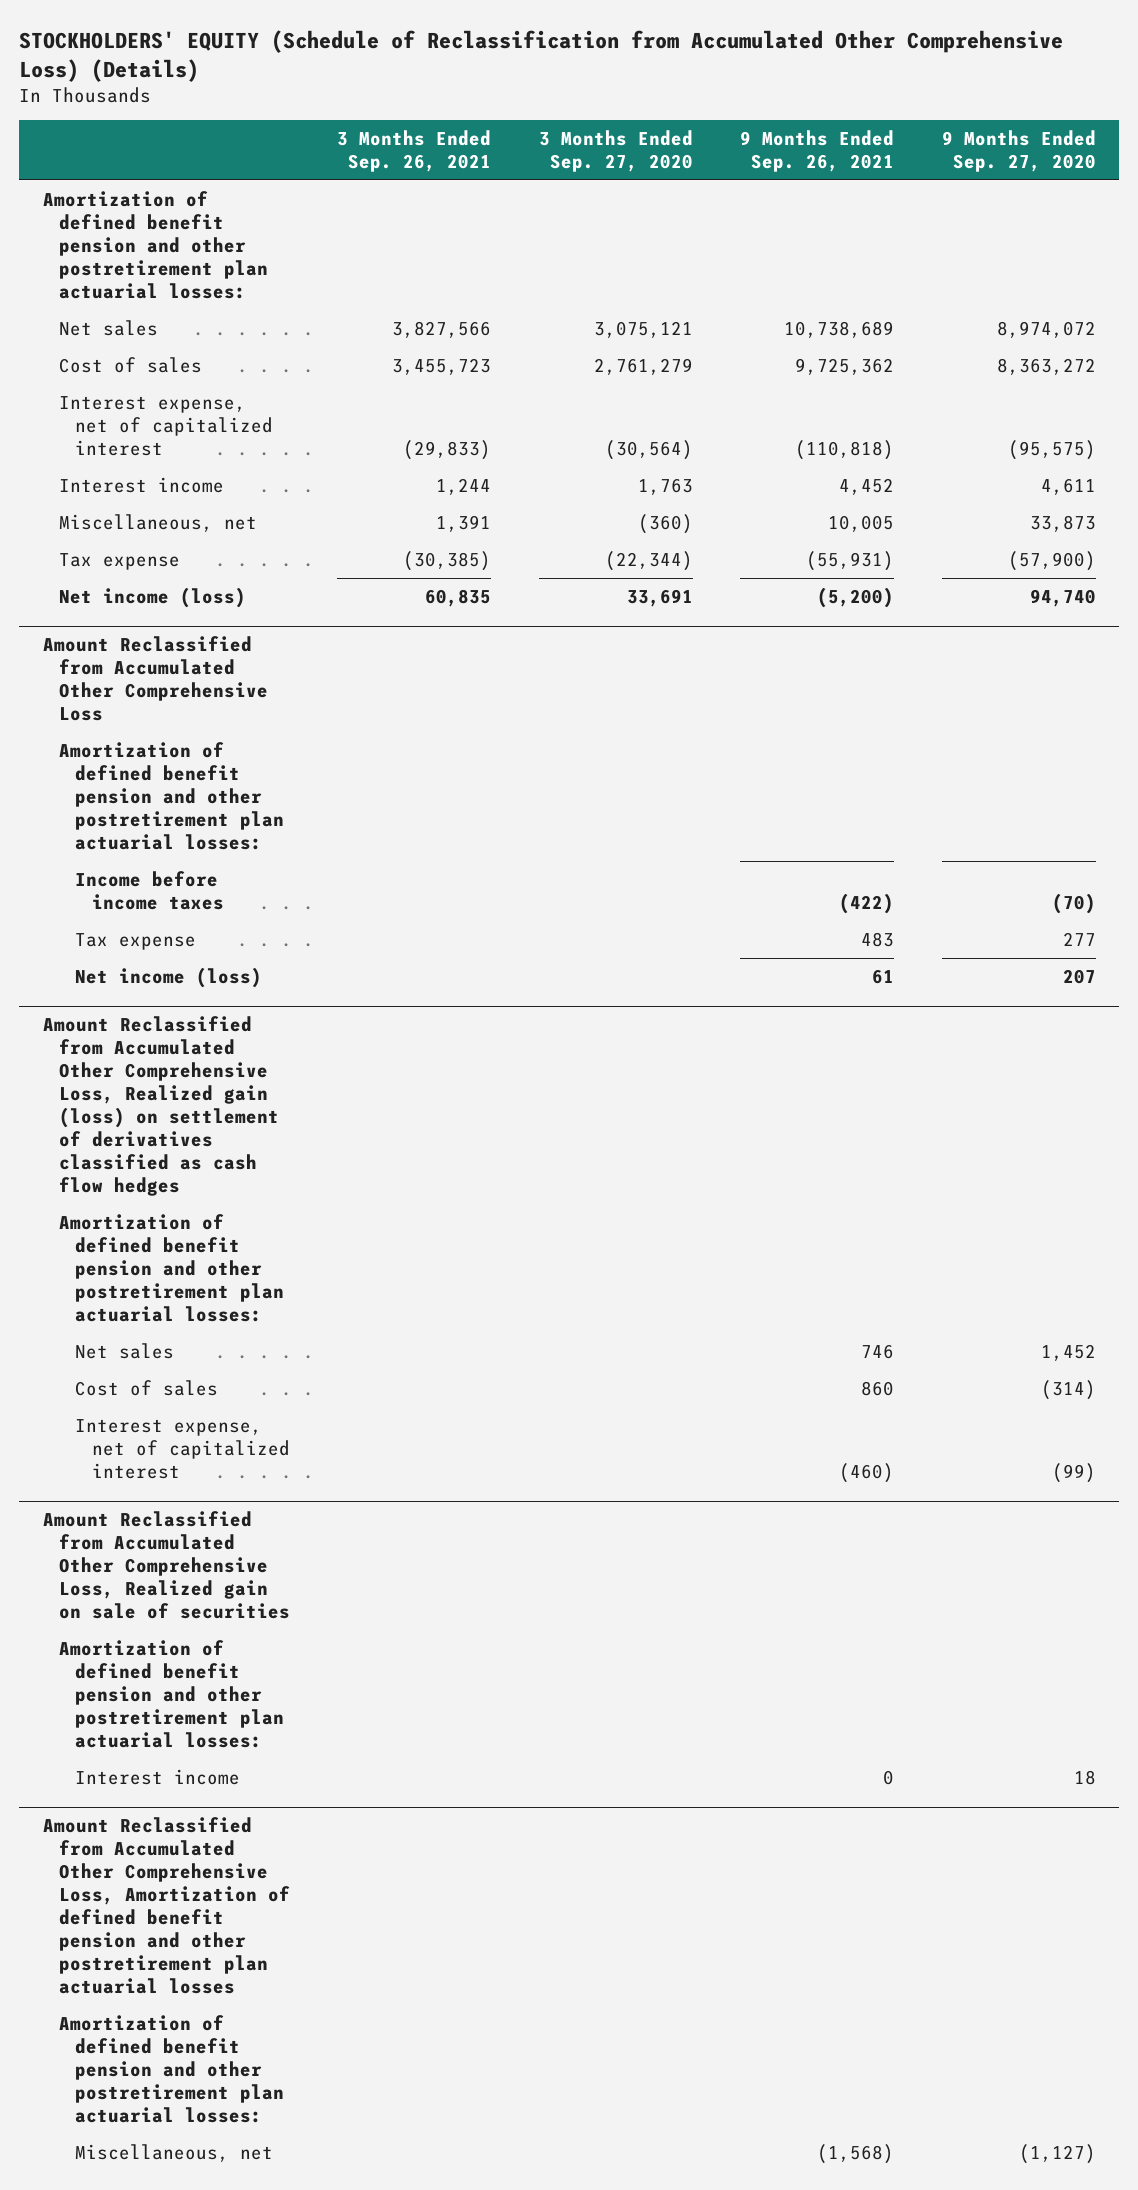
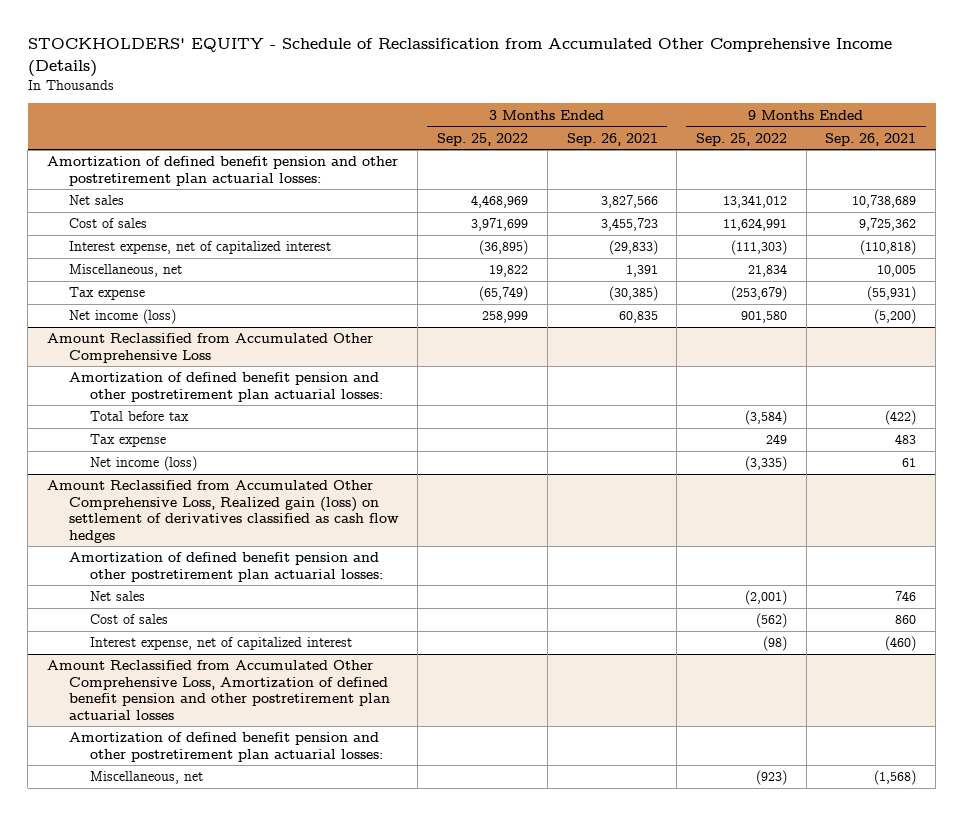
[18,29,1063,82] STOCKHOLDERS' EQUITY (Schedule of Reclassification from Accumulated Other Comprehensive Loss) (Details) -> [27,38,892,77] STOCKHOLDERS' EQUITY - Schedule of Reclassification from Accumulated Other Comprehensive Income (Details)
[538,130,693,173] 3 Months Ended Sep. 27, 2020 -> none
[941,130,1096,173] 9 Months Ended Sep. 27, 2020 -> none
none -> [437,132,529,146] Sep. 25, 2022
none -> [695,132,787,146] Sep. 25, 2022
[59,476,225,493] Interest income -> none
[75,870,224,910] Income before income taxes -> [90,411,190,422] Total before tax
[42,1511,291,1620] Amount Reclassified from Accumulated Other Comprehensive Loss, Realized gain on sale of securities -> none
[59,1639,285,1748] Amortization of defined benefit pension and other postretirement plan actuarial losses: -> none
[75,1768,241,1785] Interest income -> none

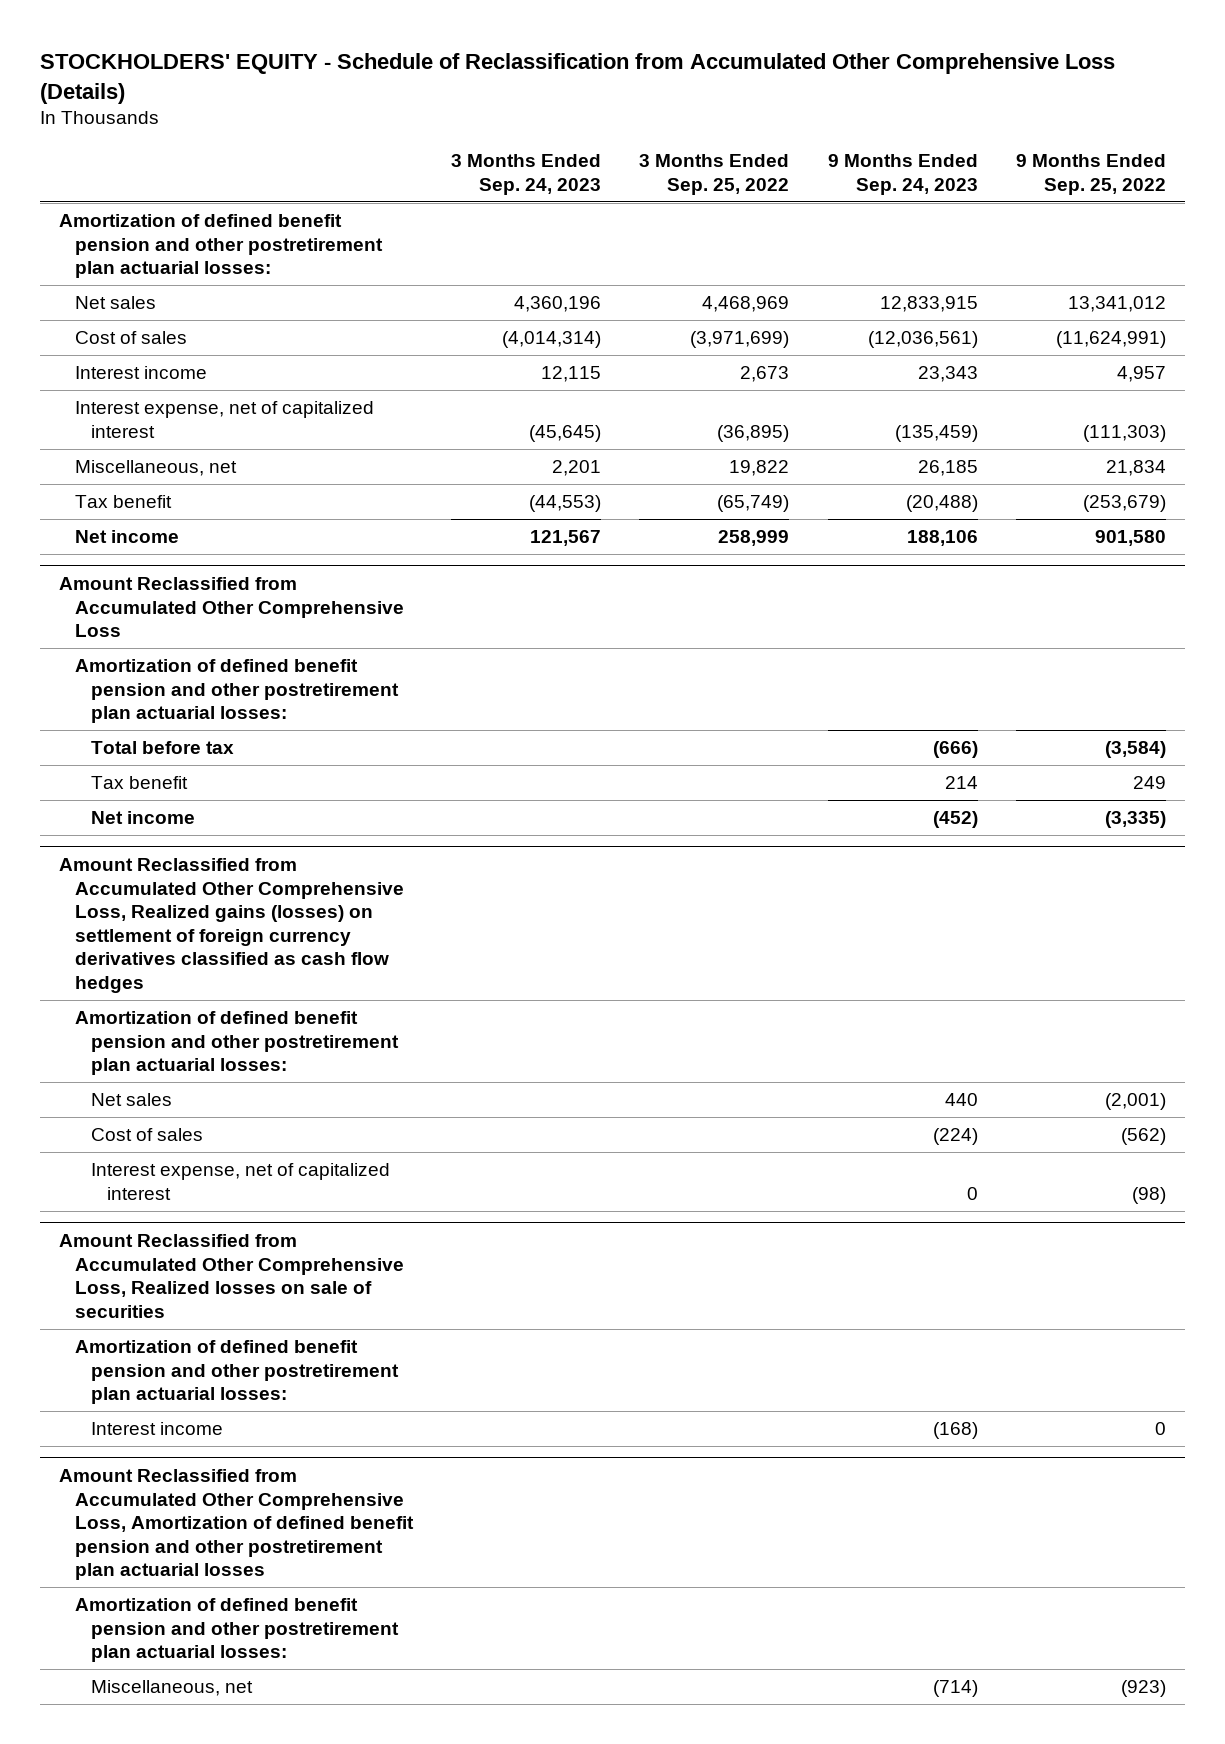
[27,38,892,77] STOCKHOLDERS' EQUITY - Schedule of Reclassification from Accumulated Other Comprehensive Income (Details) -> [39,53,1115,104] STOCKHOLDERS' EQUITY - Schedule of Reclassification from Accumulated Other Comprehensive Loss (Details)
[566,132,658,146] Sep. 26, 2021 -> none
[825,132,917,146] Sep. 26, 2021 -> none
none -> [451,154,602,195] 3 Months Ended Sep. 24, 2023
none -> [827,154,978,195] 9 Months Ended Sep. 24, 2023
[471,218,529,232] 3,971,699 -> [690,331,790,349] (3,971,699)
[722,218,787,232] 11,624,991 -> [1055,331,1166,349] (11,624,991)
none -> [74,366,207,380] Interest income
[68,287,145,301] Tax expense -> [74,495,172,509] Tax benefit
[68,309,176,325] Net income (loss) -> [74,530,179,544] Net income
[90,434,167,448] Tax expense -> [91,776,189,790] Tax benefit
[90,456,198,472] Net income (loss) -> [91,811,196,825] Net income
[47,480,399,543] Amount Reclassified from Accumulated Other Comprehensive Loss, Realized gain (loss) on settlement of derivatives classified as cash flow hedges -> [58,857,404,993] Amount Reclassified from Accumulated Other Comprehensive Loss, Realized gains (losses) on settlement of foreign currency derivatives classified as cash flow hedges
none -> [58,1233,404,1318] Amount Reclassified from Accumulated Other Comprehensive Loss, Realized losses on sale of securities
none -> [74,1340,400,1405] Amortization of defined benefit pension and other postretirement plan actuarial losses:
none -> [91,1422,224,1436] Interest income

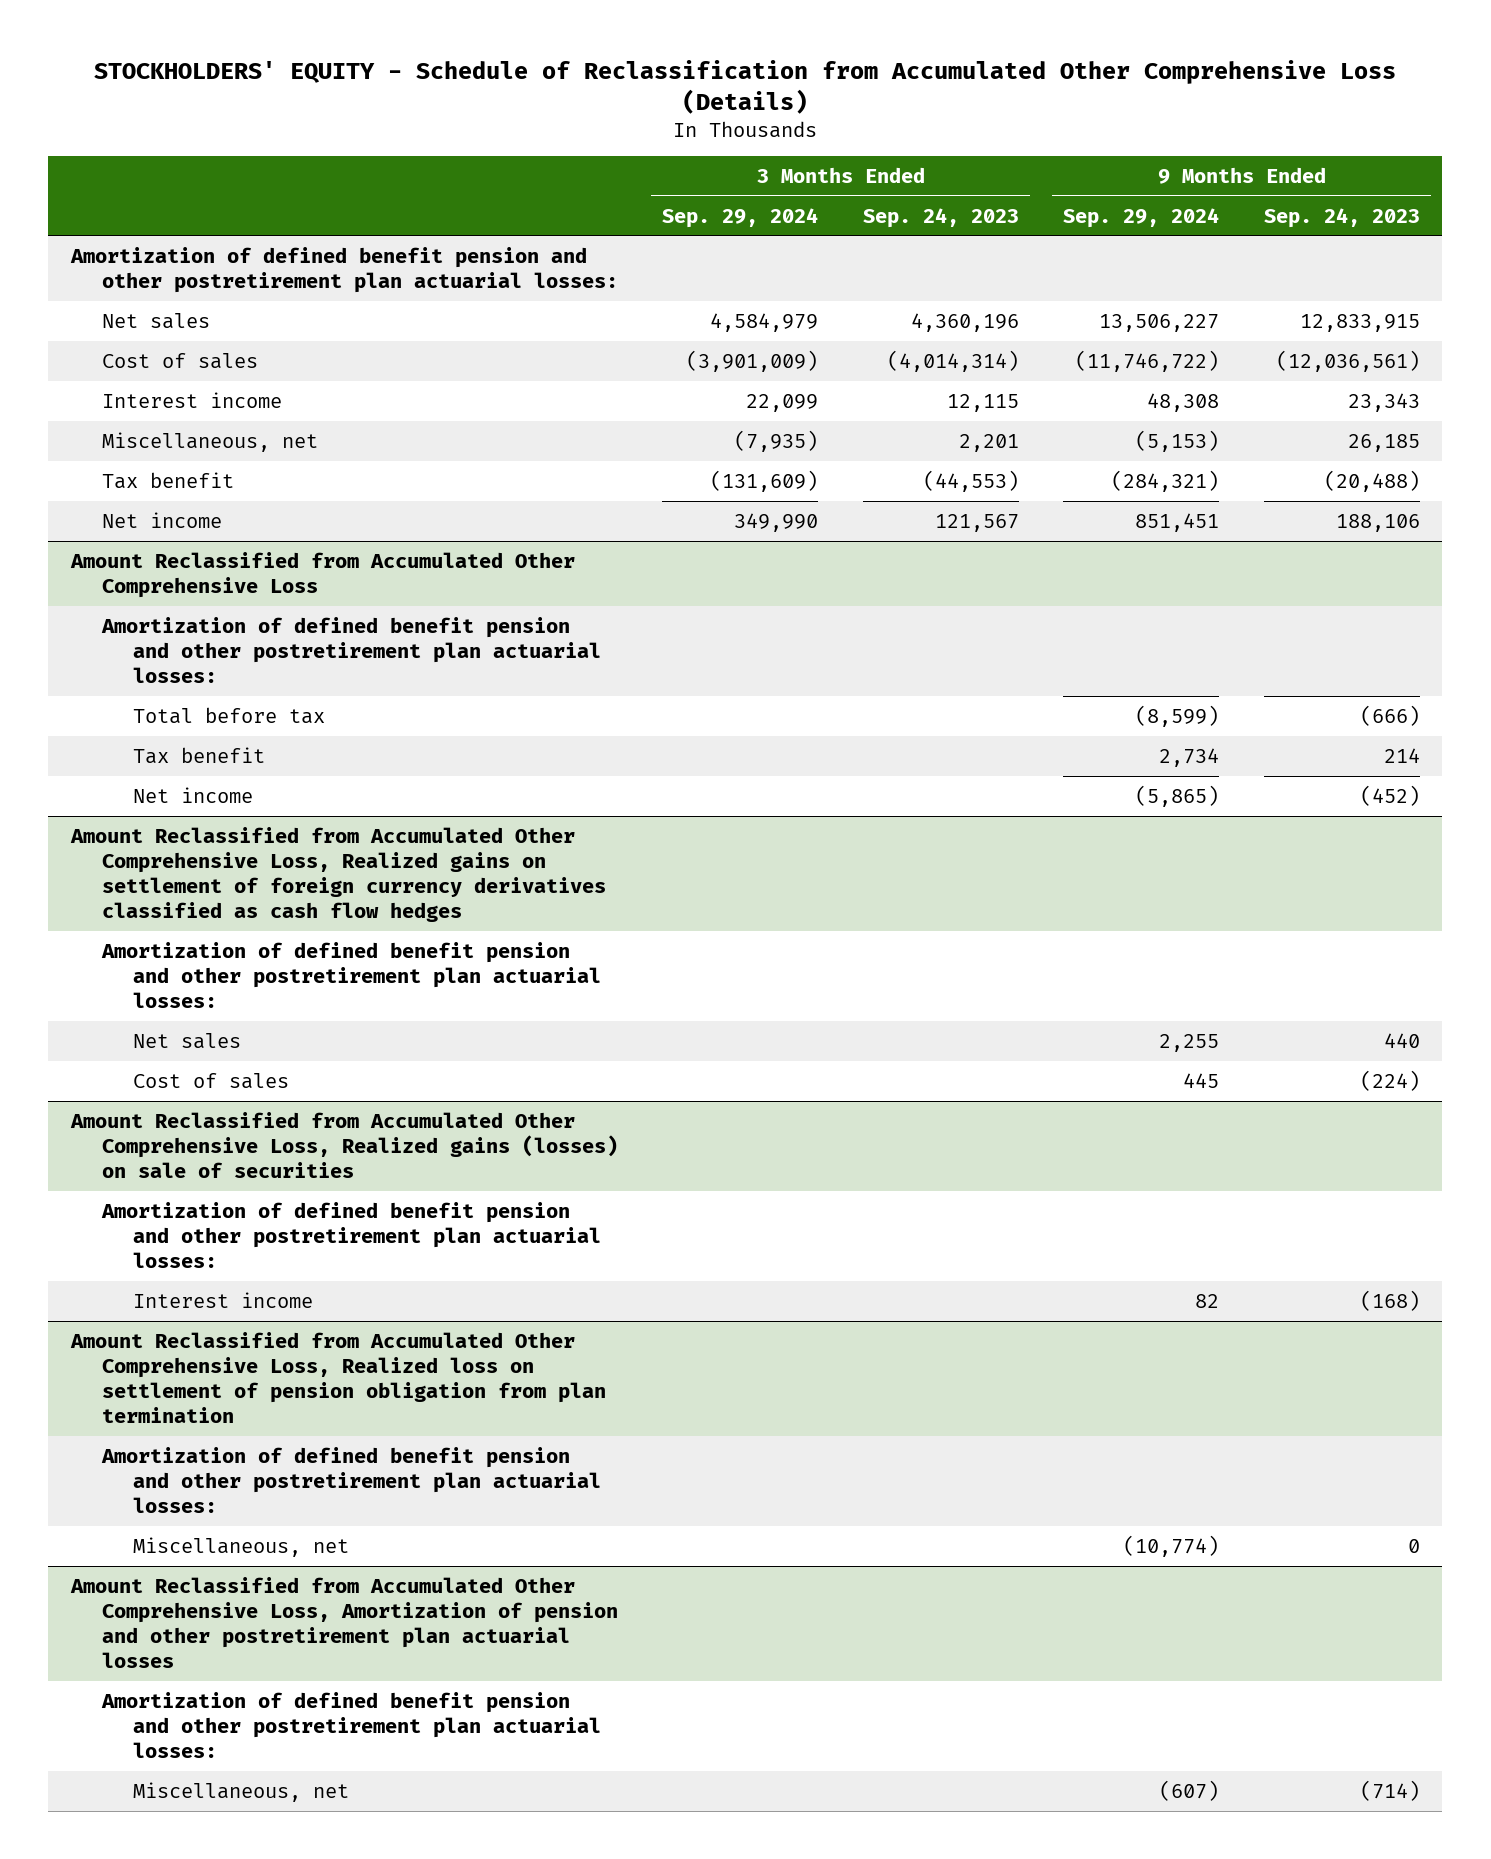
[639,154,790,195] 3 Months Ended Sep. 25, 2022 -> none
[1015,154,1166,195] 9 Months Ended Sep. 25, 2022 -> none
none -> [662,207,819,228] Sep. 29, 2024
none -> [1063,207,1220,228] Sep. 29, 2024
[74,401,374,438] Interest expense, net of capitalized interest -> none
[58,857,404,993] Amount Reclassified from Accumulated Other Comprehensive Loss, Realized gains (losses) on settlement of foreign currency derivatives classified as cash flow hedges -> [69,826,606,923] Amount Reclassified from Accumulated Other Comprehensive Loss, Realized gains on settlement of foreign currency derivatives classified as cash flow hedges
[91,1163,391,1200] Interest expense, net of capitalized interest -> none
[58,1233,404,1318] Amount Reclassified from Accumulated Other Comprehensive Loss, Realized losses on sale of securities -> [69,1111,618,1179] Amount Reclassified from Accumulated Other Comprehensive Loss, Realized gains (losses) on sale of securities
[58,1468,414,1581] Amount Reclassified from Accumulated Other Comprehensive Loss, Amortization of defined benefit pension and other postretirement plan actuarial losses -> none
none -> [69,1331,606,1424] Amount Reclassified from Accumulated Other Comprehensive Loss, Realized loss on settlement of pension obligation from plan termination
none -> [132,1536,349,1557] Miscellaneous, net
none -> [69,1576,618,1669] Amount Reclassified from Accumulated Other Comprehensive Loss, Amortization of pension and other postretirement plan actuarial losses
none -> [100,1691,601,1759] Amortization of defined benefit pension and other postretirement plan actuarial losses:

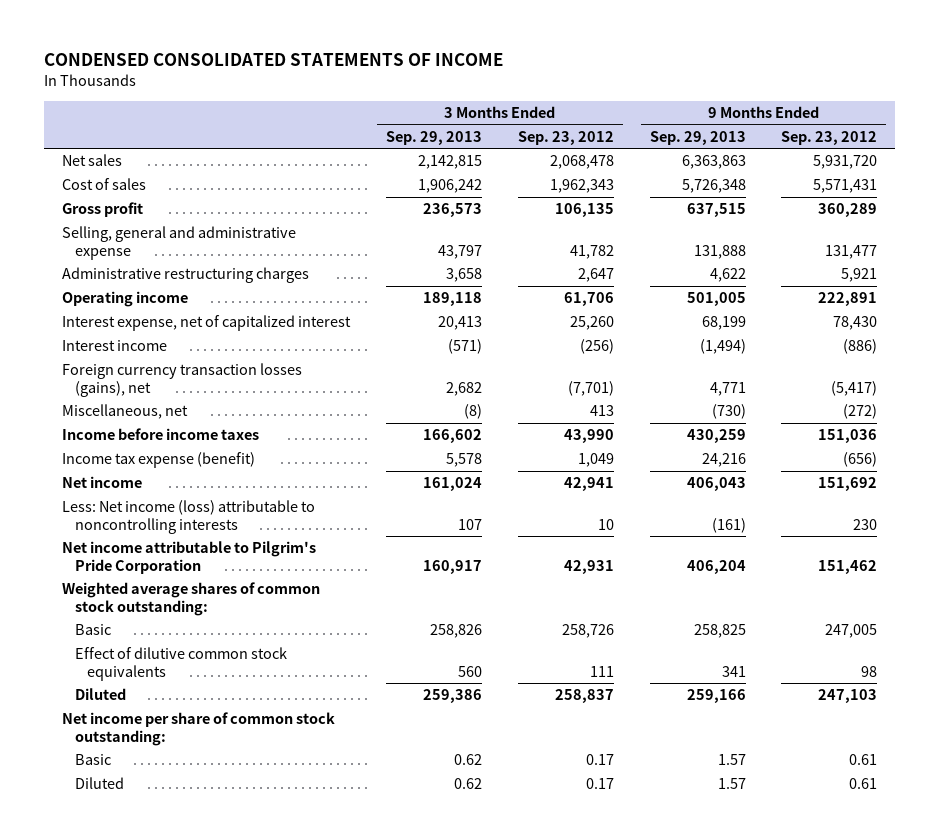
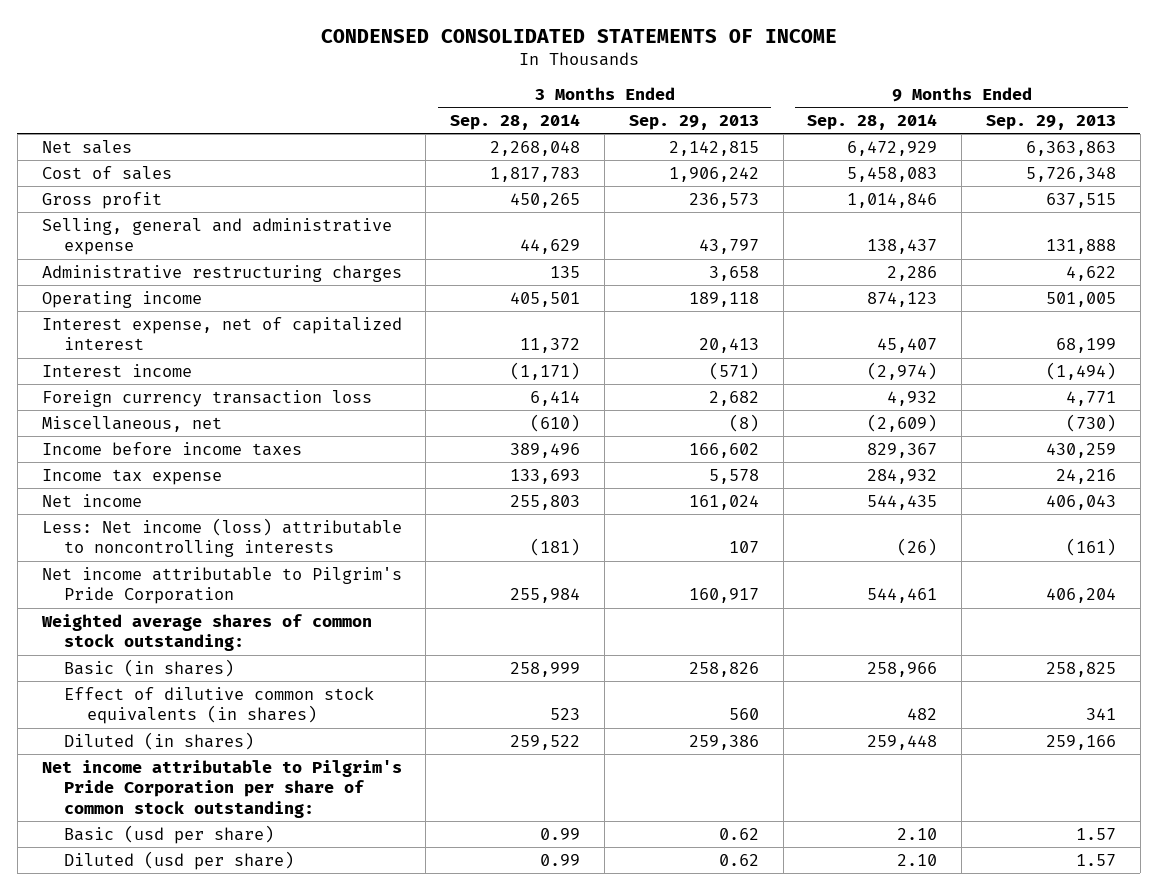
[517,130,614,145] Sep. 23, 2012 -> none
[781,130,878,145] Sep. 23, 2012 -> none
none -> [450,114,581,131] Sep. 28, 2014
none -> [807,114,938,131] Sep. 28, 2014
[61,363,302,397] Foreign currency transaction losses (gains), net -> [41,389,372,407] Foreign currency transaction loss
[61,452,255,469] Income tax expense (benefit) -> [41,468,222,485] Income tax expense
[74,624,111,636] Basic -> [64,658,235,677] Basic (in shares)
[74,647,287,681] Effect of dilutive common stock equivalents -> [64,686,375,725] Effect of dilutive common stock equivalents (in shares)
[74,688,126,701] Diluted -> [64,731,255,750] Diluted (in shares)
[61,712,335,746] Net income per share of common stock outstanding: -> [41,759,402,819] Net income attributable to Pilgrim's Pride Corporation per share of common stock outstanding:
[74,754,111,766] Basic -> [64,824,275,844] Basic (usd per share)
[74,777,124,790] Diluted -> [64,850,295,870] Diluted (usd per share)

